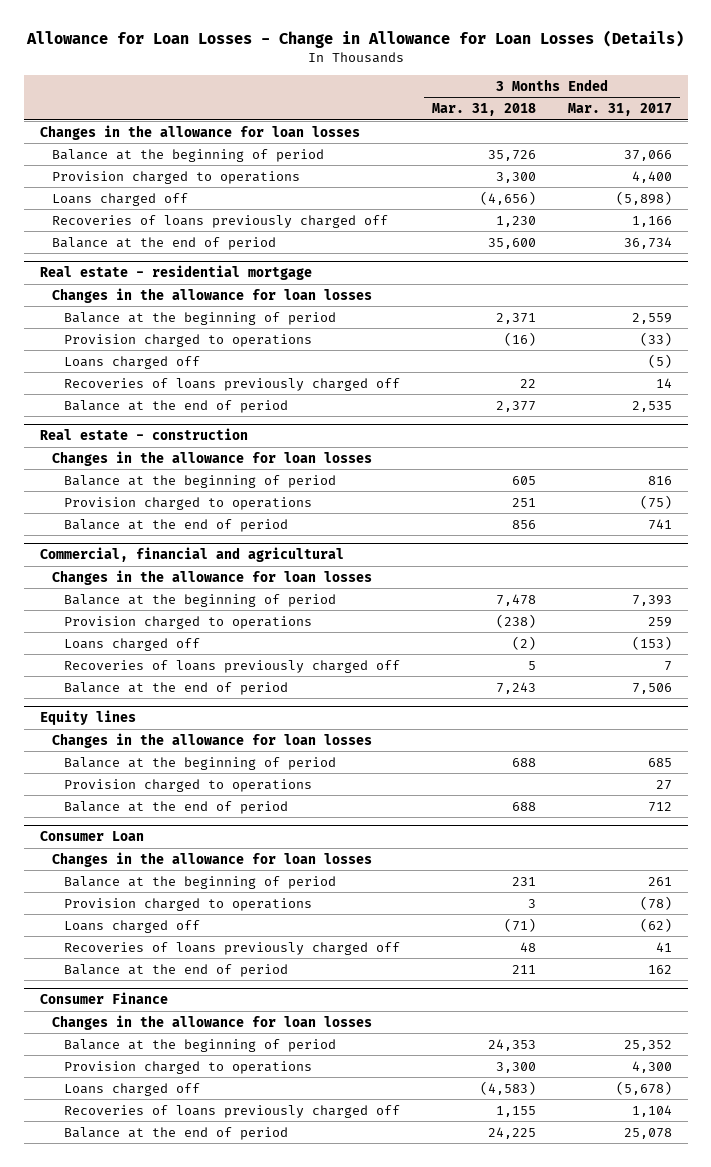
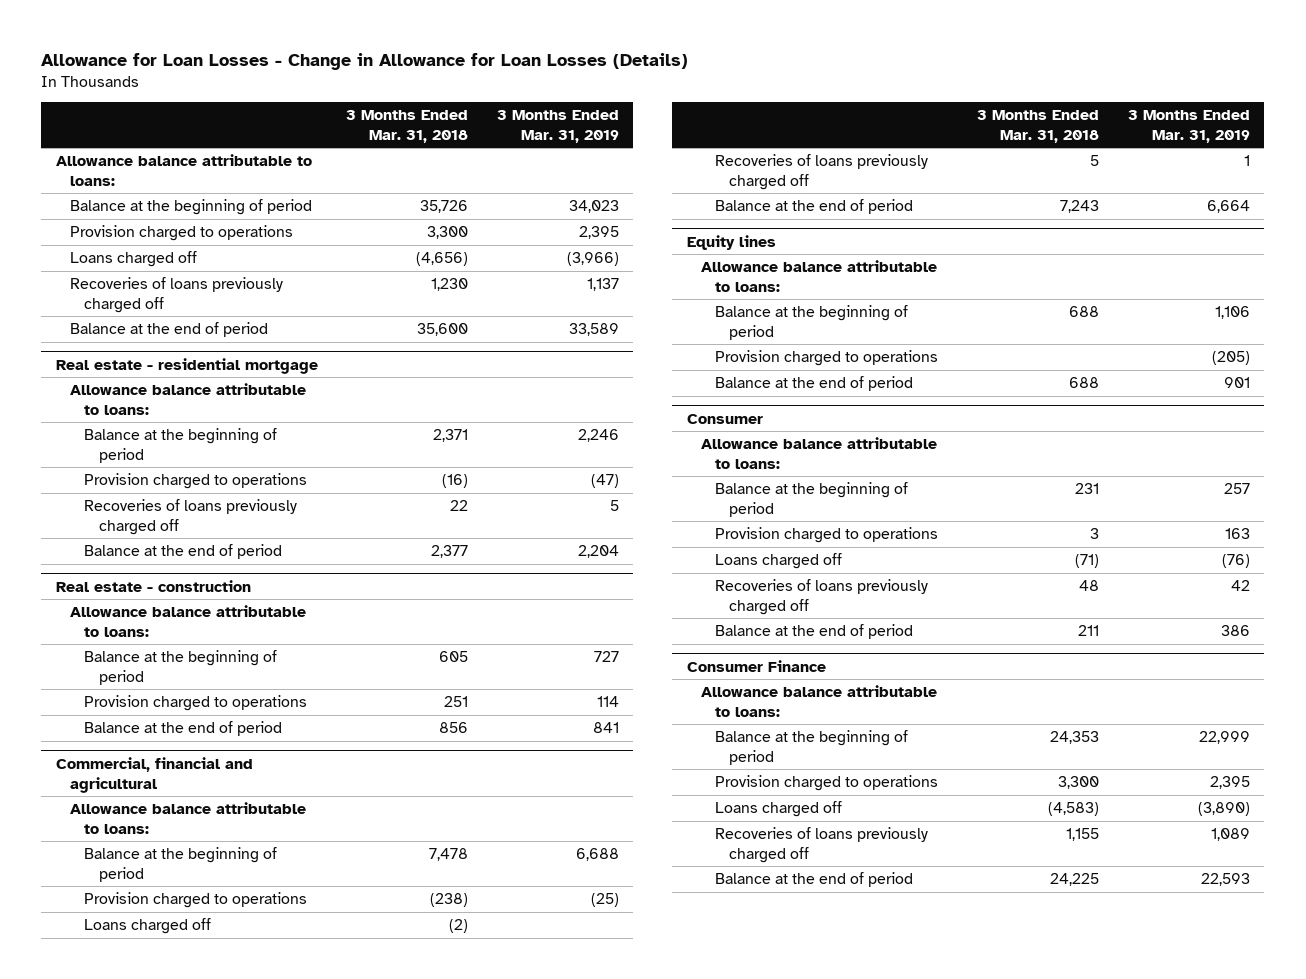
[567,102,672,116] Mar. 31, 2017 -> none
none -> [497,110,620,143] 3 Months Ended Mar. 31, 2019
[39,124,360,140] Changes in the allowance for loan losses -> [55,154,312,186] Allowance balance attributable to loans:
[51,287,372,303] Changes in the allowance for loan losses -> [70,383,307,415] Allowance balance attributable to loans:
[63,355,200,369] Loans charged off -> none
[51,450,372,466] Changes in the allowance for loan losses -> [70,605,307,637] Allowance balance attributable to loans:
[51,569,372,585] Changes in the allowance for loan losses -> [70,802,307,834] Allowance balance attributable to loans:
[51,732,372,748] Changes in the allowance for loan losses -> [700,260,937,292] Allowance balance attributable to loans:
[39,831,144,842] Consumer Loan -> [686,413,763,424] Consumer
[51,851,372,867] Changes in the allowance for loan losses -> [700,437,937,469] Allowance balance attributable to loans:
[51,1014,372,1030] Changes in the allowance for loan losses -> [700,685,937,717] Allowance balance attributable to loans:

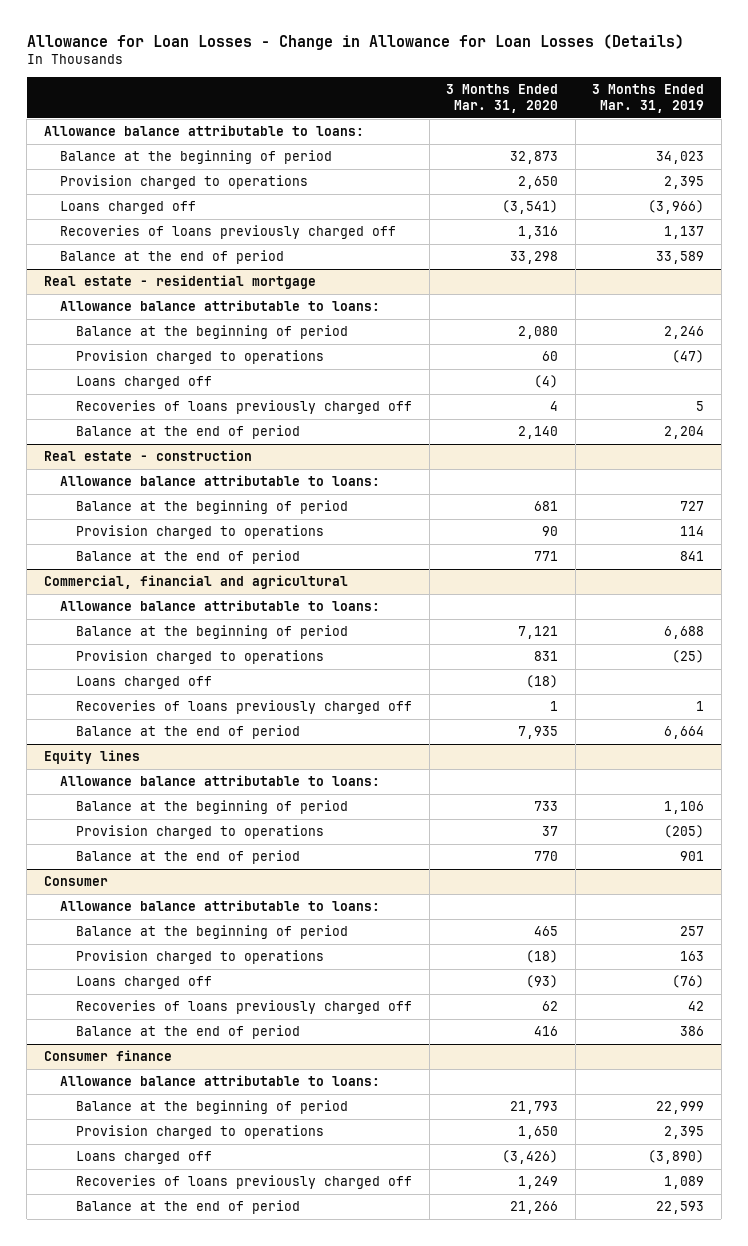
[346,110,469,143] 3 Months Ended Mar. 31, 2018 -> none
none -> [446,84,559,113] 3 Months Ended Mar. 31, 2020
none -> [76,376,213,390] Loans charged off
[686,659,826,672] Consumer Finance -> [43,1050,172,1062] Consumer finance

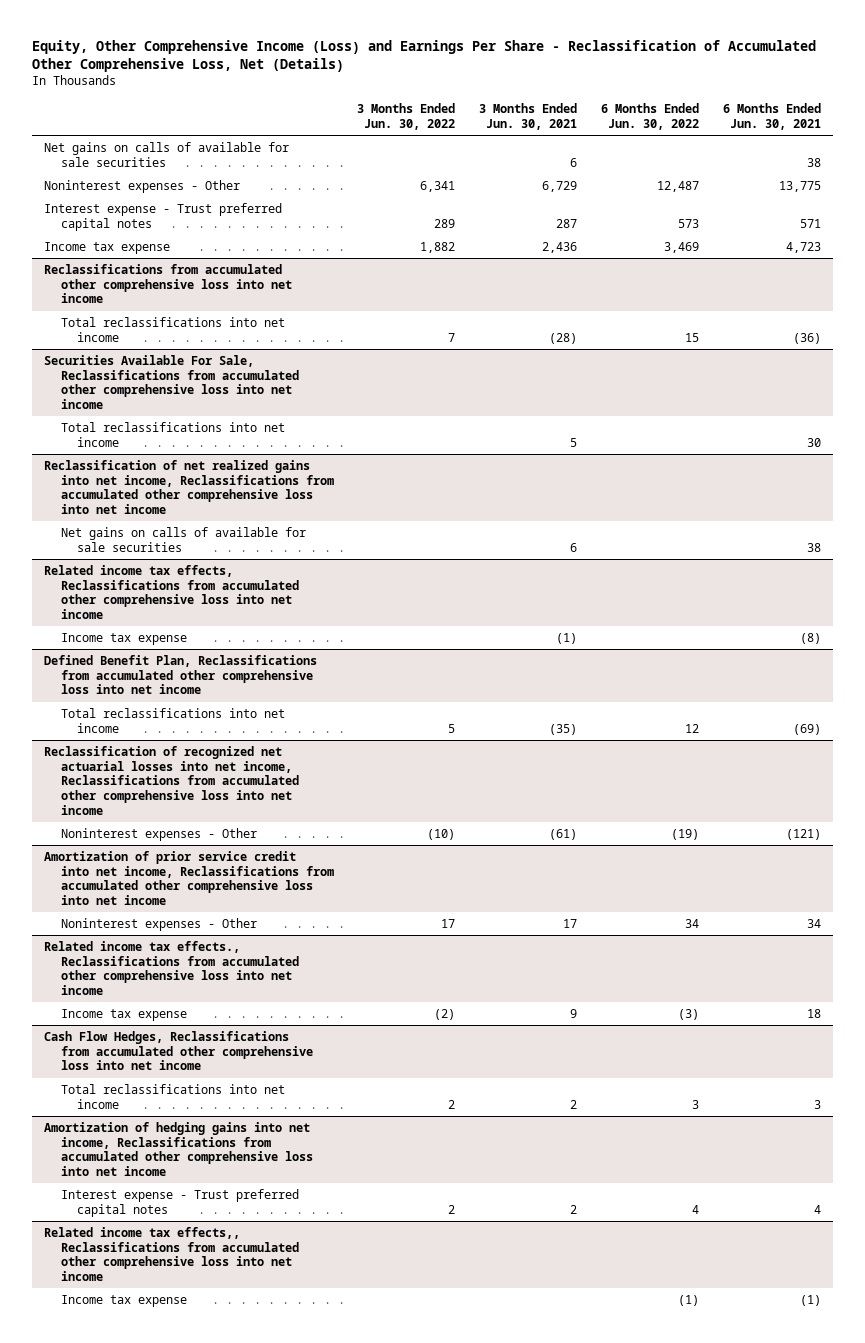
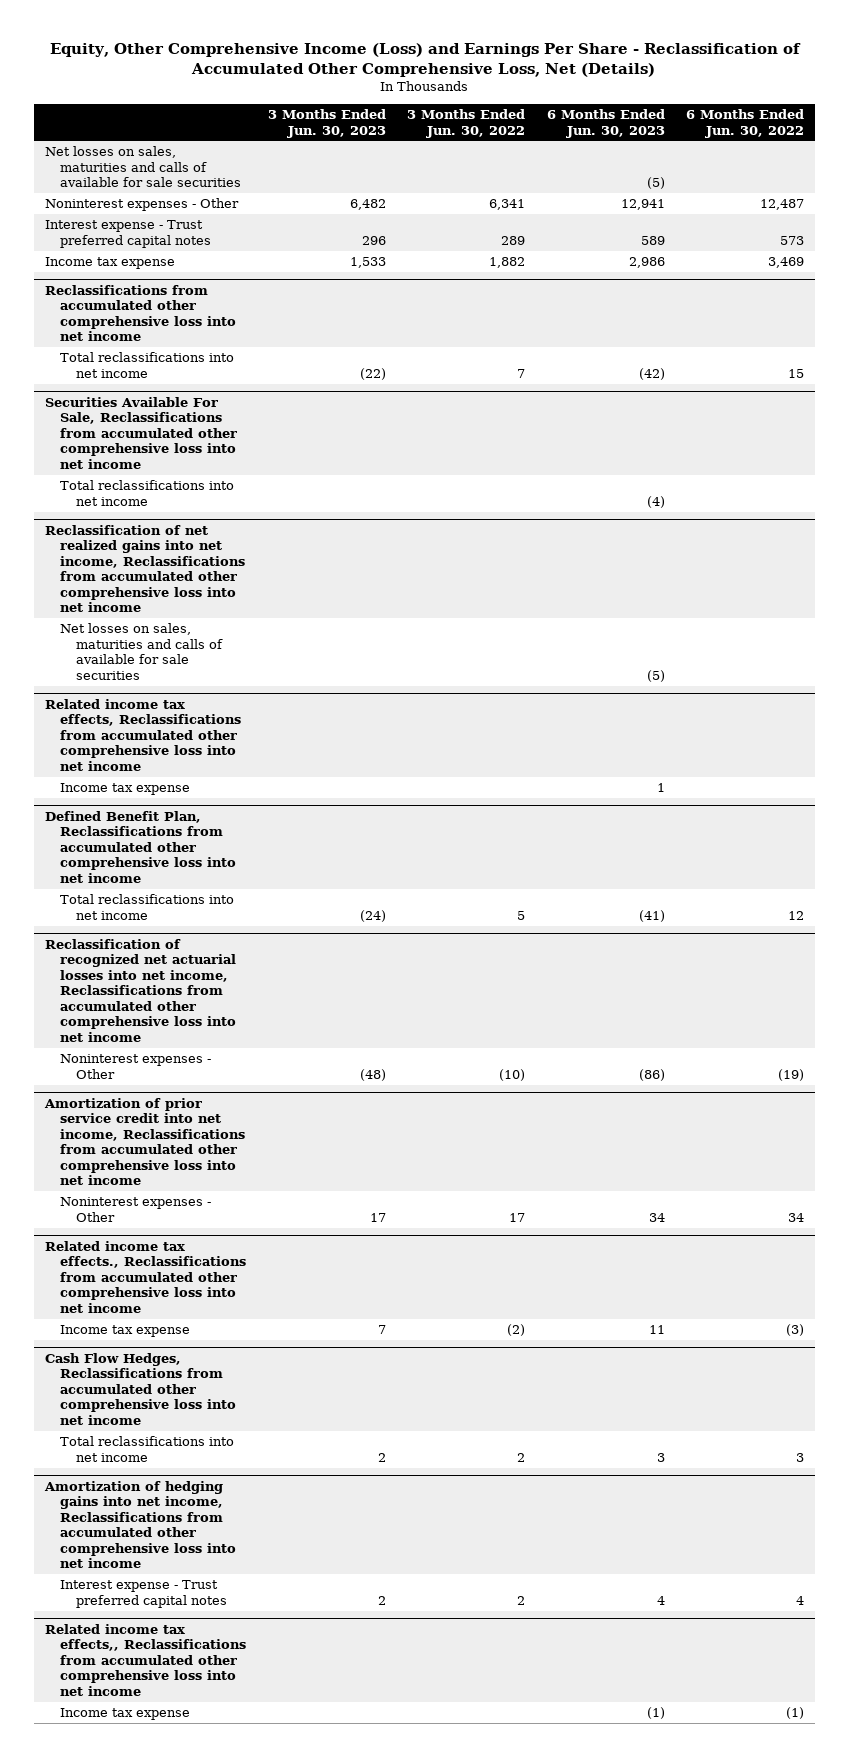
[479,103,578,130] 3 Months Ended Jun. 30, 2021 -> none
[722,103,821,130] 6 Months Ended Jun. 30, 2021 -> none
none -> [267,109,386,138] 3 Months Ended Jun. 30, 2023
none -> [546,109,665,138] 6 Months Ended Jun. 30, 2023
[43,142,289,167] Net gains on calls of available for sale securities -> [44,146,242,188] Net losses on sales, maturities and calls of available for sale securities
[60,527,306,552] Net gains on calls of available for sale securities -> [60,623,224,680] Net losses on sales, maturities and calls of available for sale securities

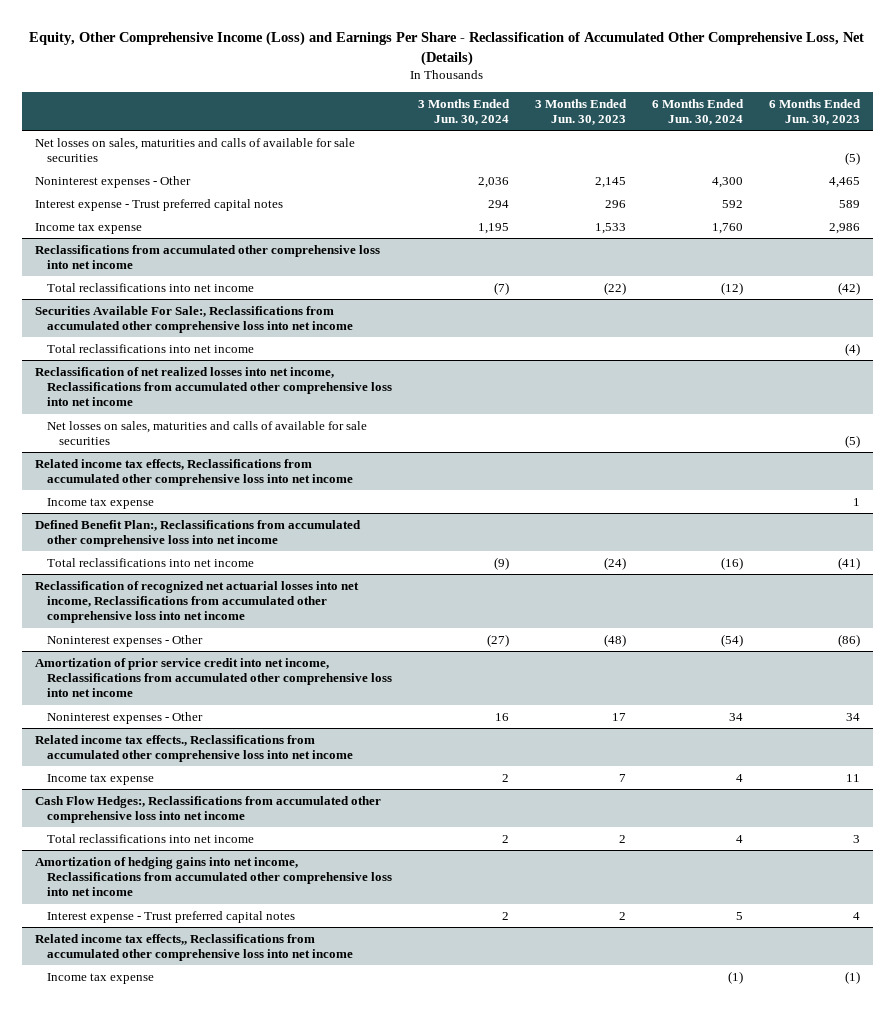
[407,109,526,138] 3 Months Ended Jun. 30, 2022 -> none
[685,109,804,138] 6 Months Ended Jun. 30, 2022 -> none
none -> [418,98,511,125] 3 Months Ended Jun. 30, 2024
none -> [651,98,744,125] 6 Months Ended Jun. 30, 2024
[349,199,386,211] 6,482 -> [594,176,626,188] 2,145
[620,199,665,211] 12,941 -> [828,176,860,188] 4,465
[44,396,238,469] Securities Available For Sale, Reclassifications from accumulated other comprehensive loss into net income -> [34,305,354,333] Securities Available For Sale:, Reclassifications from accumulated other comprehensive loss into net income
[44,524,246,613] Reclassification of net realized gains into net income, Reclassifications from accumulated other comprehensive loss into net income -> [34,366,393,407] Reclassification of net realized losses into net income, Reclassifications from accumulated other comprehensive loss into net income
[44,810,237,883] Defined Benefit Plan, Reclassifications from accumulated other comprehensive loss into net income -> [34,519,361,547] Defined Benefit Plan:, Reclassifications from accumulated other comprehensive loss into net income
[44,1352,237,1425] Cash Flow Hedges, Reclassifications from accumulated other comprehensive loss into net income -> [34,795,381,823] Cash Flow Hedges:, Reclassifications from accumulated other comprehensive loss into net income

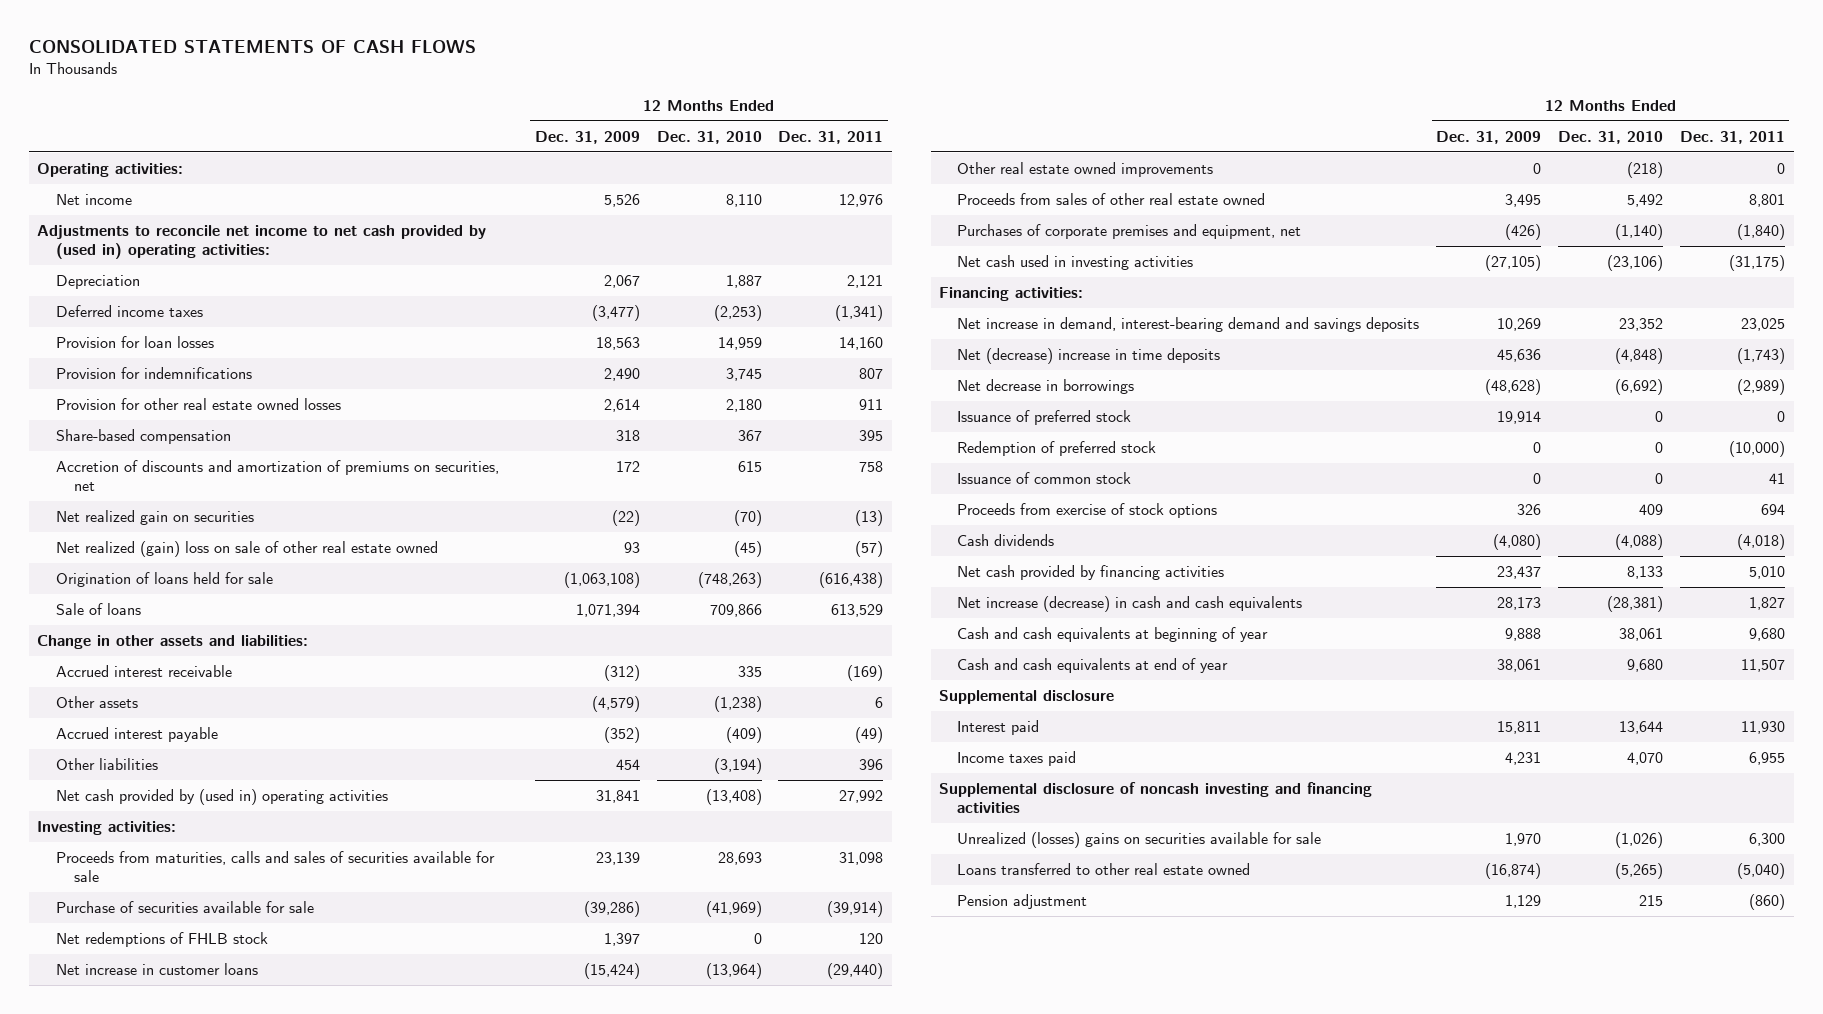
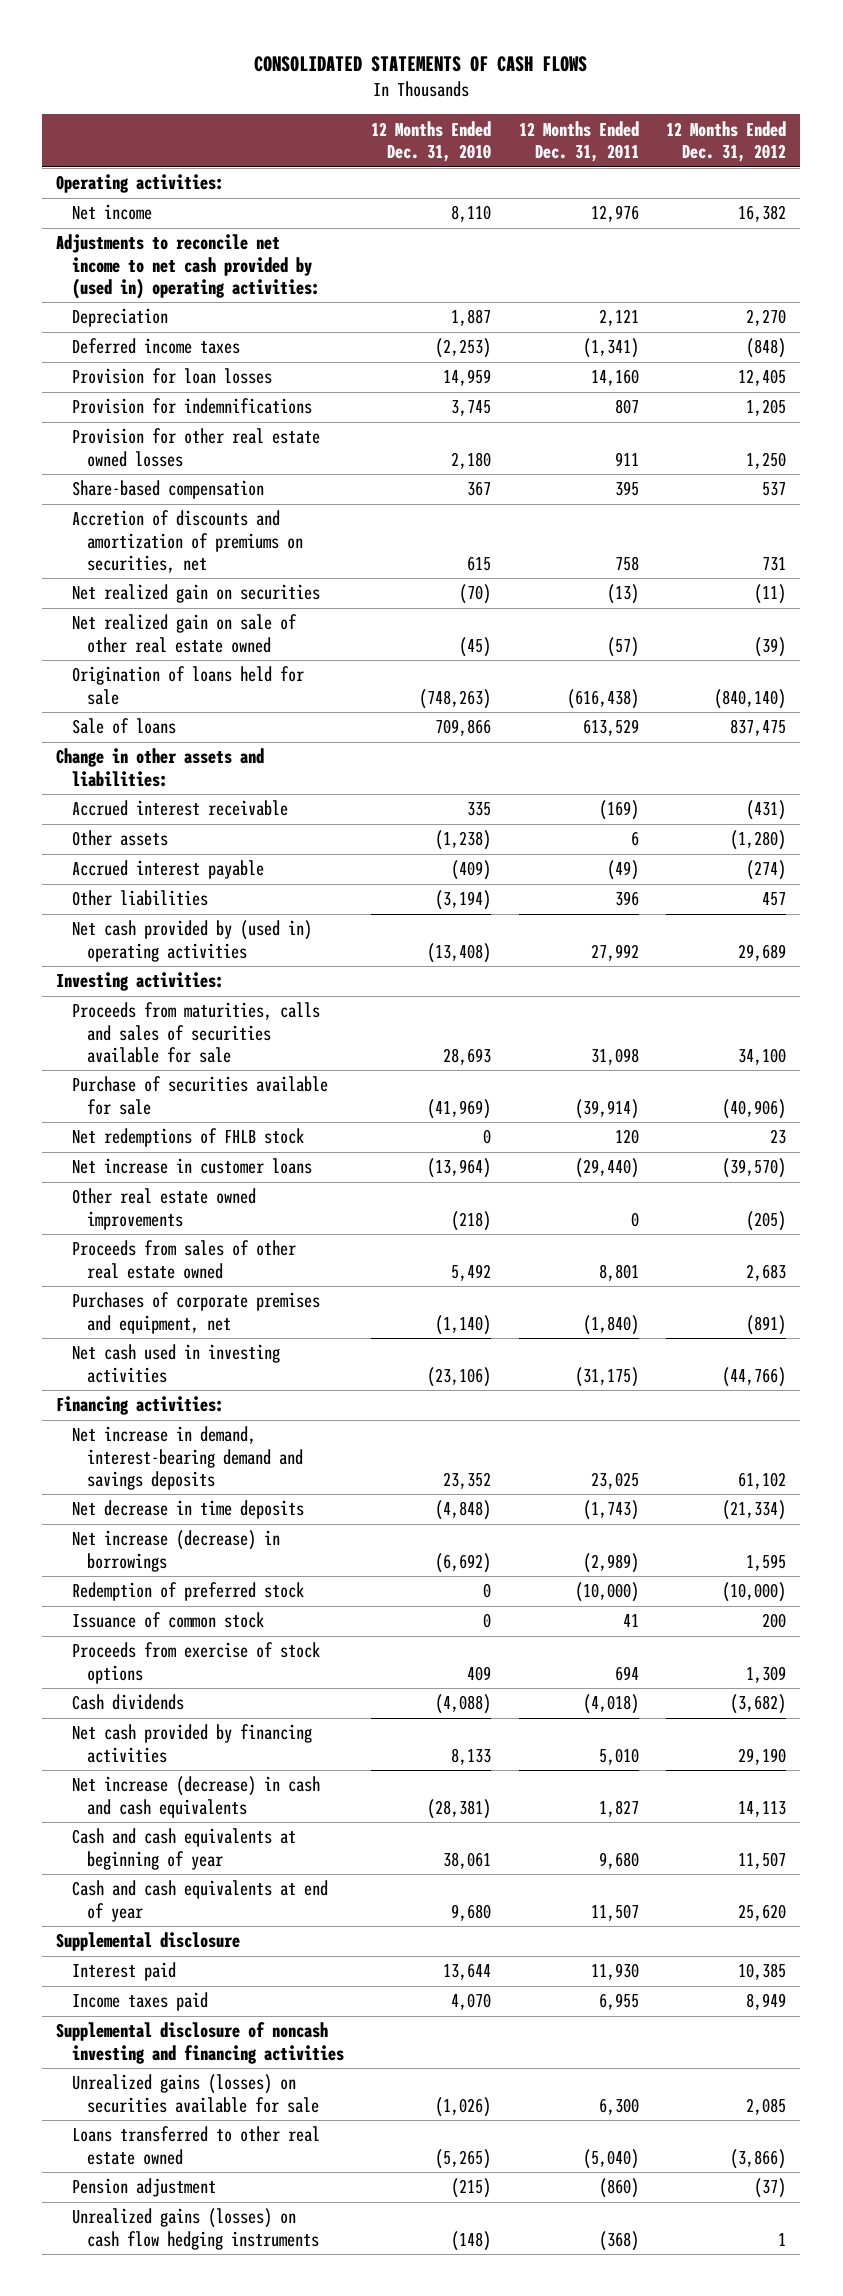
[534,130,640,144] Dec. 31, 2009 -> none
none -> [666,120,787,163] 12 Months Ended Dec. 31, 2012
[55,540,438,557] Net realized (gain) loss on sale of other real estate owned -> [71,614,297,653] Net realized gain on sale of other real estate owned
[957,409,1132,425] Issuance of preferred stock -> none
[957,347,1221,364] Net (decrease) increase in time deposits -> [71,1500,304,1520] Net decrease in time deposits
[957,378,1135,394] Net decrease in borrowings -> [71,1530,280,1572] Net increase (decrease) in borrowings
[957,831,1322,848] Unrealized (losses) gains on securities available for sale -> [71,2074,320,2113] Unrealized gains (losses) on securities available for sale
[1639,894,1664,906] 215 -> [451,2178,492,2199] (215)
none -> [71,2208,320,2250] Unrealized gains (losses) on cash flow hedging instruments

